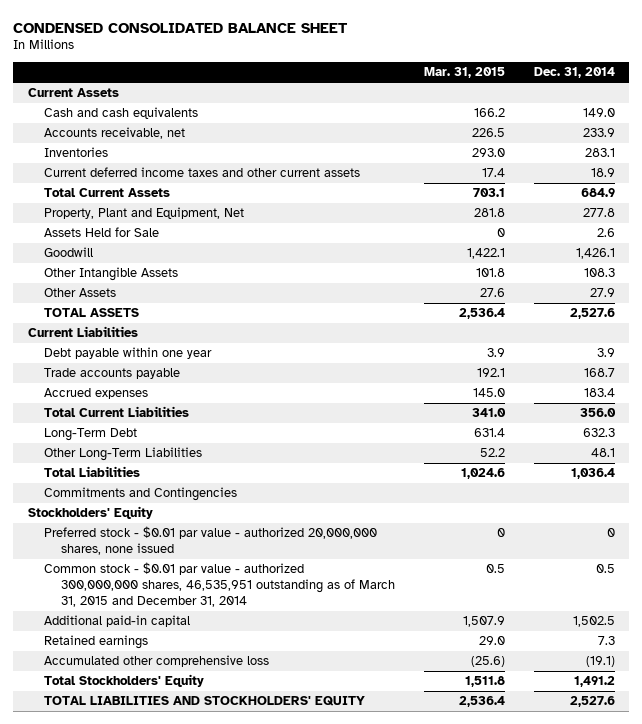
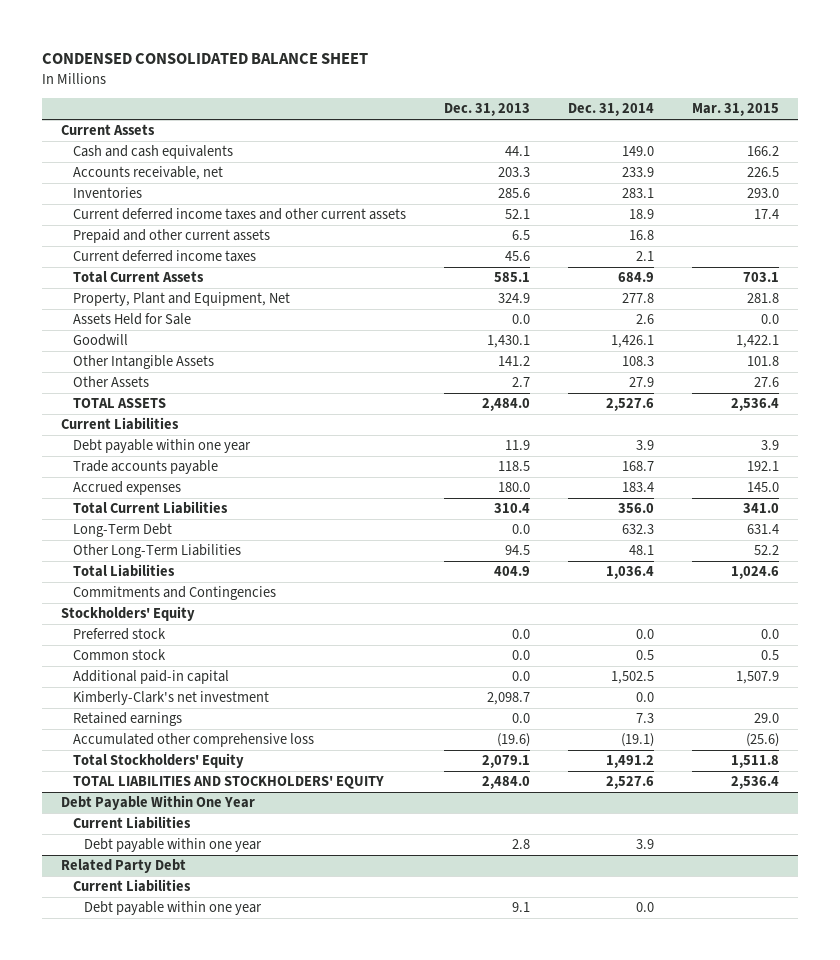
none -> [443,103,530,117] Dec. 31, 2013
none -> [72,229,270,244] Prepaid and other current assets
none -> [72,250,256,263] Current deferred income taxes
[496,228,505,238] 0 -> [761,314,780,325] 0.0
[44,526,378,556] Preferred stock - $0.01 par value - authorized 20,000,000 shares, none issued -> none
none -> [72,628,166,641] Preferred stock
[44,562,395,607] Common stock - $0.01 par value - authorized 300,000,000 shares, 46,535,951 outstanding as of March 31, 2015 and December 31, 2014 -> [72,649,166,661] Common stock
none -> [72,691,269,706] Kimberly-Clark's net investment
none -> [61,795,256,811] Debt Payable Within One Year
none -> [72,816,191,830] Current Liabilities
none -> [84,838,263,853] Debt payable within one year
none -> [61,859,187,874] Related Party Debt
none -> [72,879,191,893] Current Liabilities
none -> [84,901,263,916] Debt payable within one year

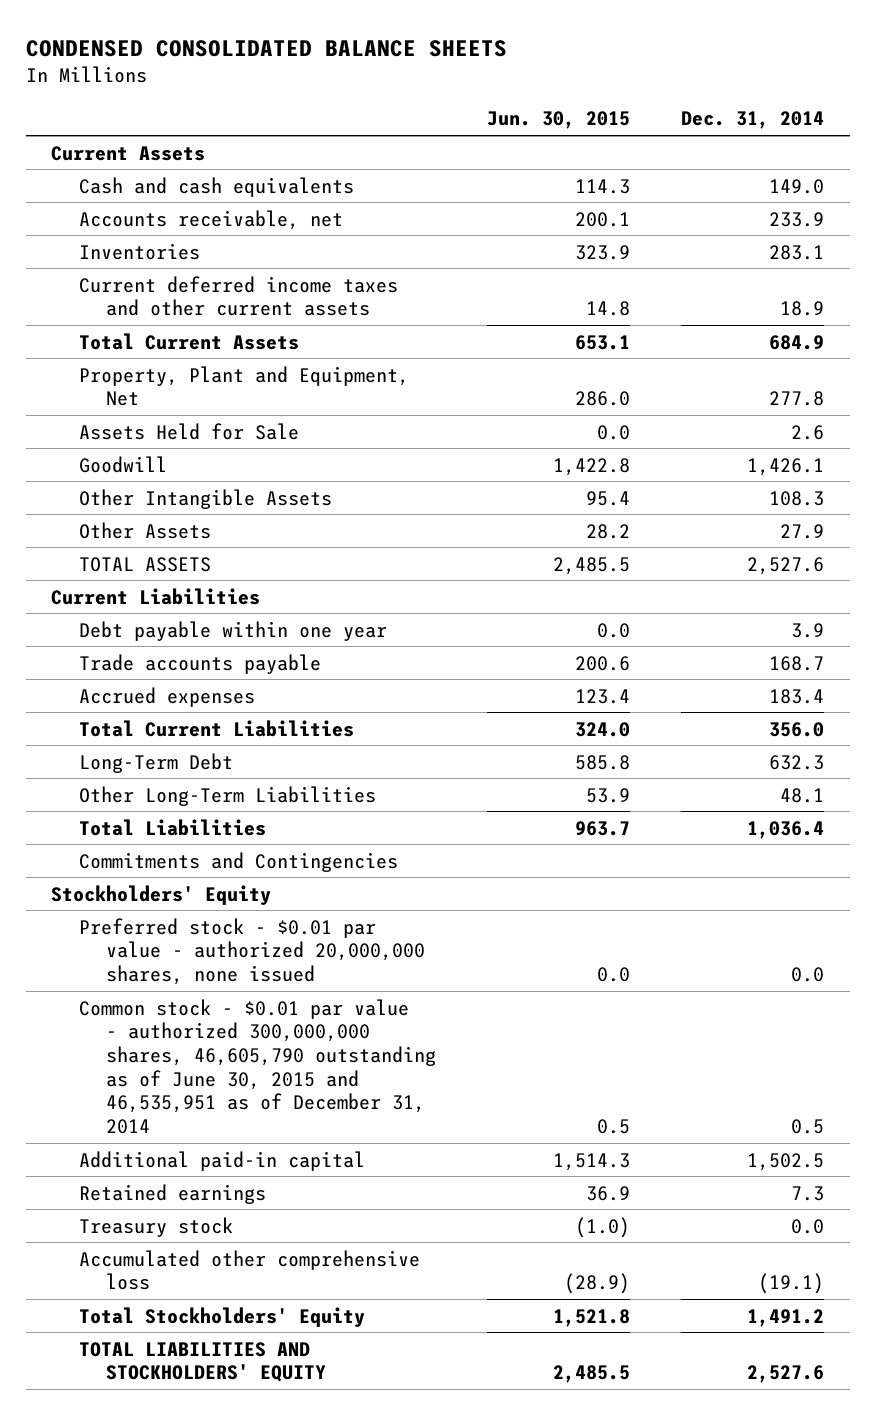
[42,53,369,65] CONDENSED CONSOLIDATED BALANCE SHEET -> [25,40,507,58] CONDENSED CONSOLIDATED BALANCE SHEETS
[443,103,530,117] Dec. 31, 2013 -> none
[692,103,780,117] Mar. 31, 2015 -> none
none -> [487,111,631,130] Jun. 30, 2015
[72,229,270,244] Prepaid and other current assets -> none
[72,250,256,263] Current deferred income taxes -> none
[72,628,166,641] Preferred stock -> [78,917,426,985] Preferred stock - $0.01 par value - authorized 20,000,000 shares, none issued
[72,649,166,661] Common stock -> [78,998,437,1135] Common stock - $0.01 par value - authorized 300,000,000 shares, 46,605,790 outstanding as of June 30, 2015 and 46,535,951 as of December 31, 2014
[72,691,269,706] Kimberly-Clark's net investment -> none
none -> [78,1216,233,1237] Treasury stock
[61,795,256,811] Debt Payable Within One Year -> none
[72,816,191,830] Current Liabilities -> none
[84,838,263,853] Debt payable within one year -> none
[61,859,187,874] Related Party Debt -> none
[72,879,191,893] Current Liabilities -> none
[84,901,263,916] Debt payable within one year -> none

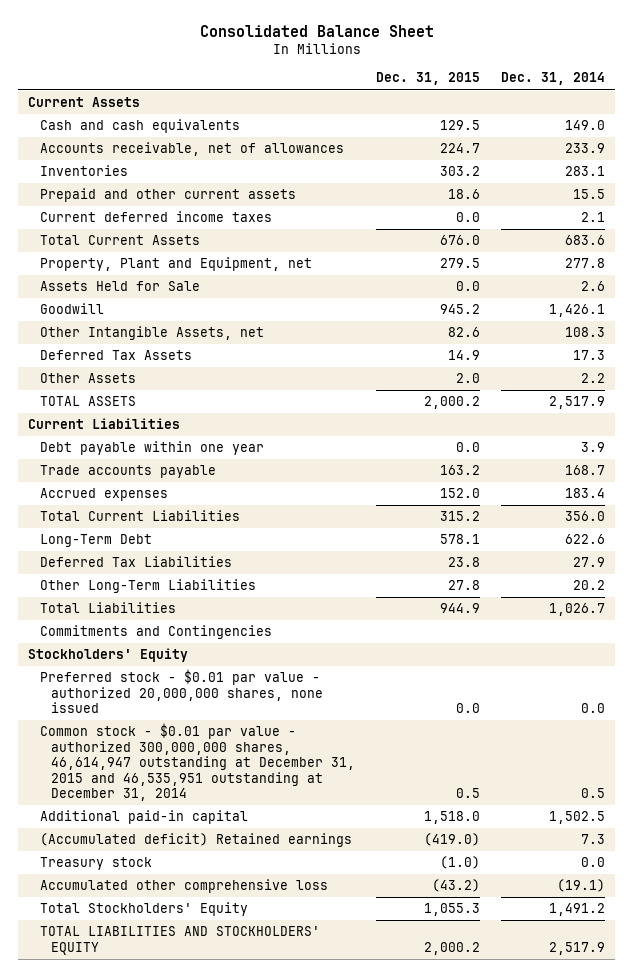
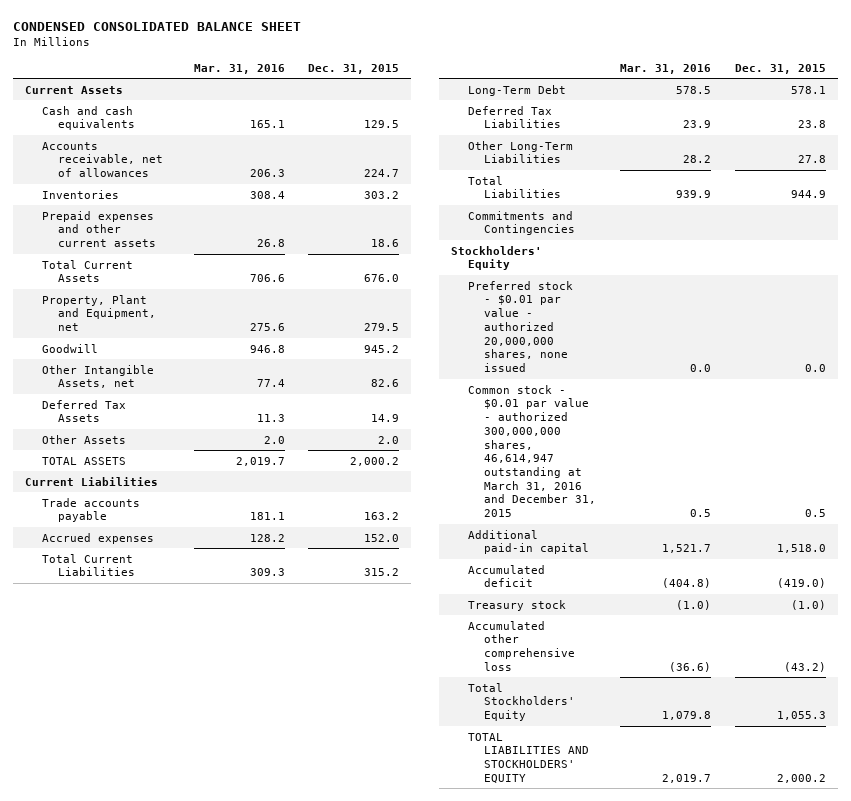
[199,25,434,38] Consolidated Balance Sheet -> [13,21,302,31] CONDENSED CONSOLIDATED BALANCE SHEET
[500,72,605,86] Dec. 31, 2014 -> none
none -> [193,63,285,74] Mar. 31, 2016
[39,211,272,223] Current deferred income taxes -> none
[39,188,296,203] Prepaid and other current assets -> [41,210,156,248] Prepaid expenses and other current assets
[39,281,200,292] Assets Held for Sale -> none
[39,441,264,456] Debt payable within one year -> none
[39,723,356,802] Common stock - $0.01 par value - authorized 300,000,000 shares, 46,614,947 outstanding at December 31, 2015 and 46,535,951 outstanding at December 31, 2014 -> [467,384,596,518] Common stock - $0.01 par value - authorized 300,000,000 shares, 46,614,947 outstanding at March 31, 2016 and December 31, 2015
[39,833,352,848] (Accumulated deficit) Retained earnings -> [467,564,545,588] Accumulated deficit

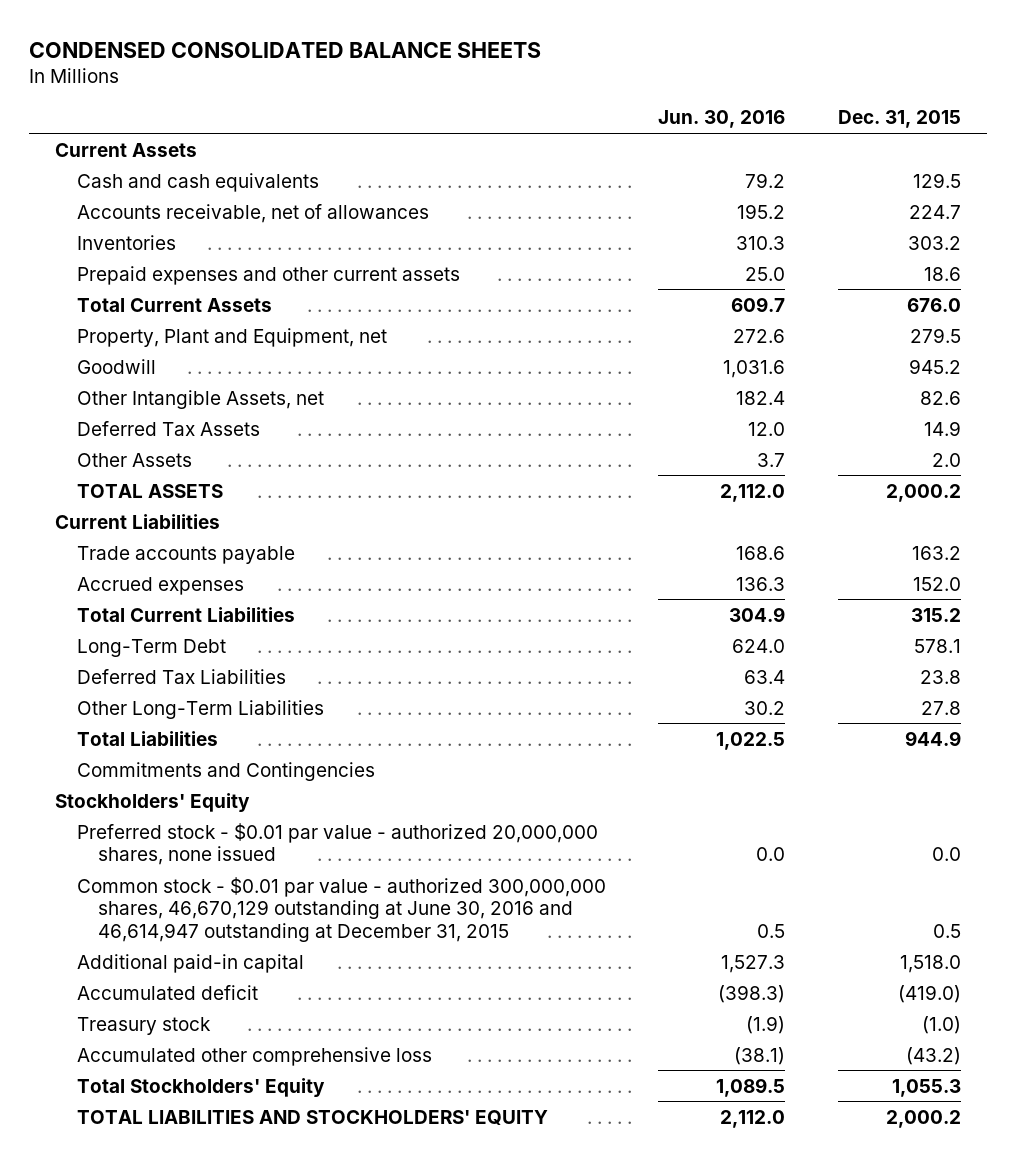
[13,21,302,31] CONDENSED CONSOLIDATED BALANCE SHEET -> [28,41,541,58] CONDENSED CONSOLIDATED BALANCE SHEETS
[193,63,285,74] Mar. 31, 2016 -> none
none -> [658,110,786,129] Jun. 30, 2016
[467,384,596,518] Common stock - $0.01 par value - authorized 300,000,000 shares, 46,614,947 outstanding at March 31, 2016 and December 31, 2015 -> [76,876,606,942] Common stock - $0.01 par value - authorized 300,000,000 shares, 46,670,129 outstanding at June 30, 2016 and 46,614,947 outstanding at December 31, 2015

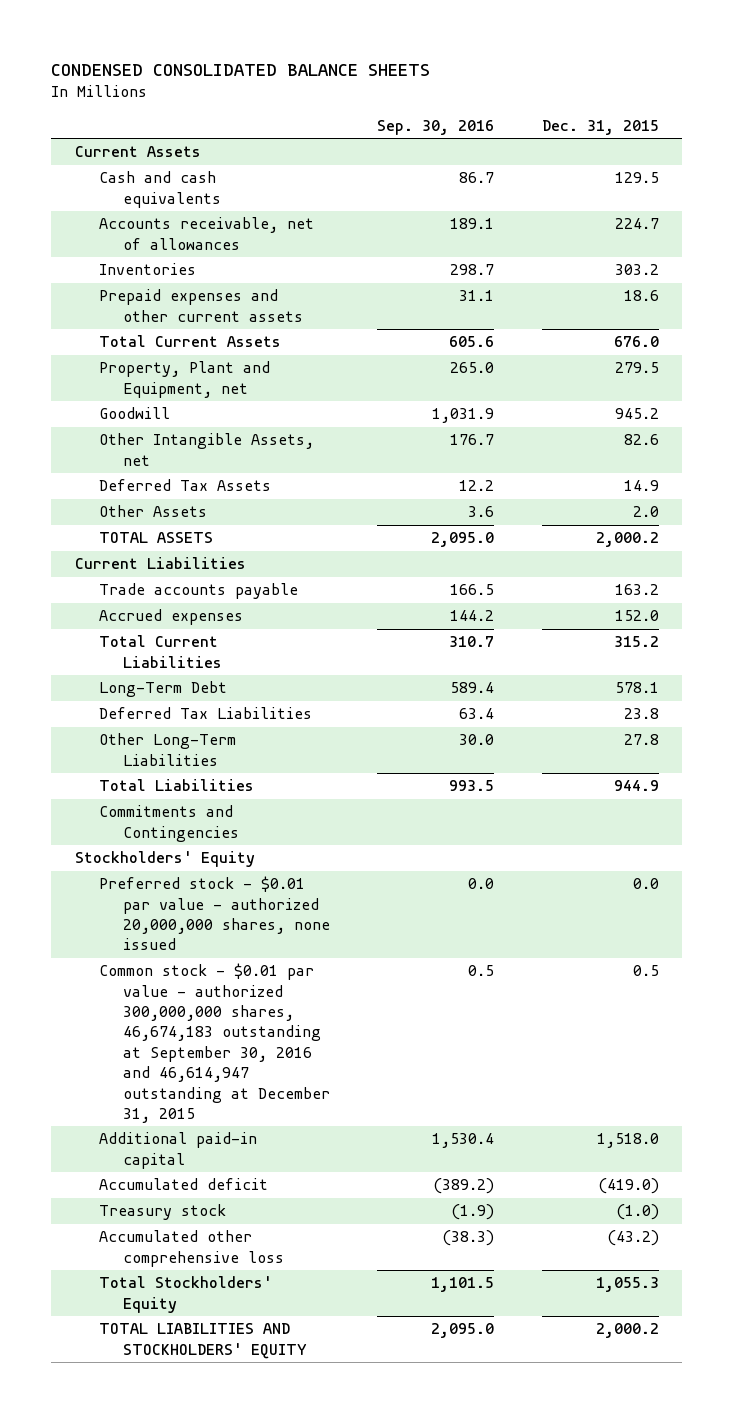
[658,110,786,129] Jun. 30, 2016 -> none
none -> [377,120,495,136] Sep. 30, 2016
[76,876,606,942] Common stock - $0.01 par value - authorized 300,000,000 shares, 46,670,129 outstanding at June 30, 2016 and 46,614,947 outstanding at December 31, 2015 -> [98,963,331,1124] Common stock - $0.01 par value - authorized 300,000,000 shares, 46,674,183 outstanding at September 30, 2016 and 46,614,947 outstanding at December 31, 2015

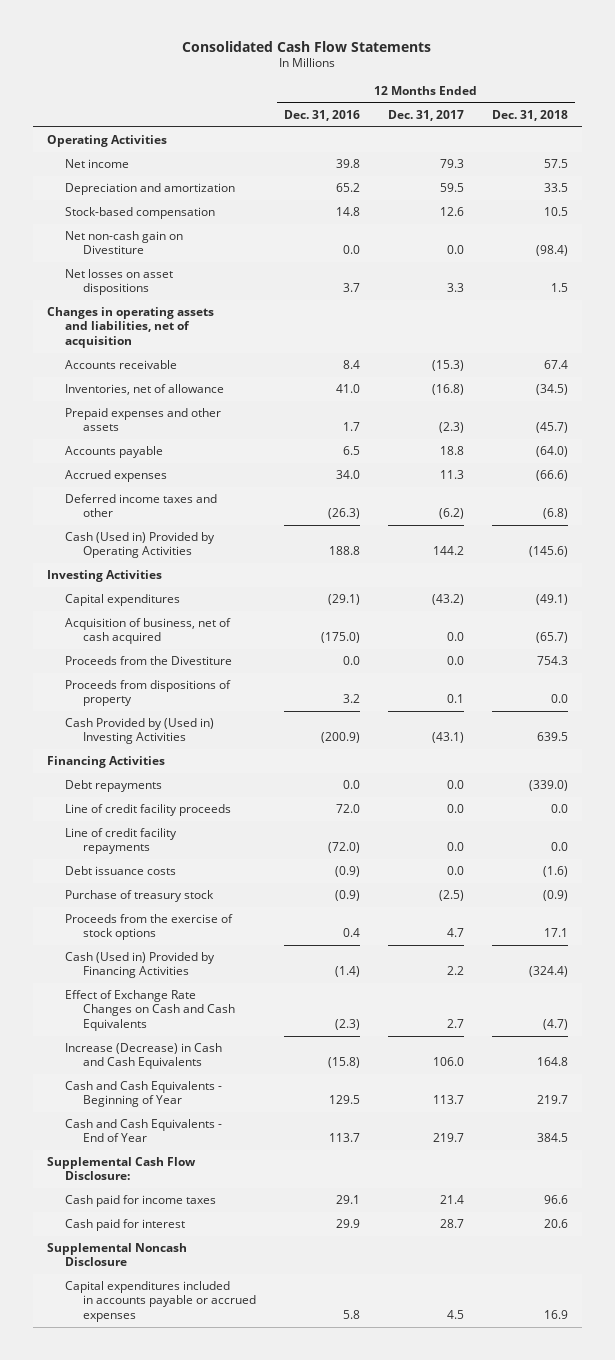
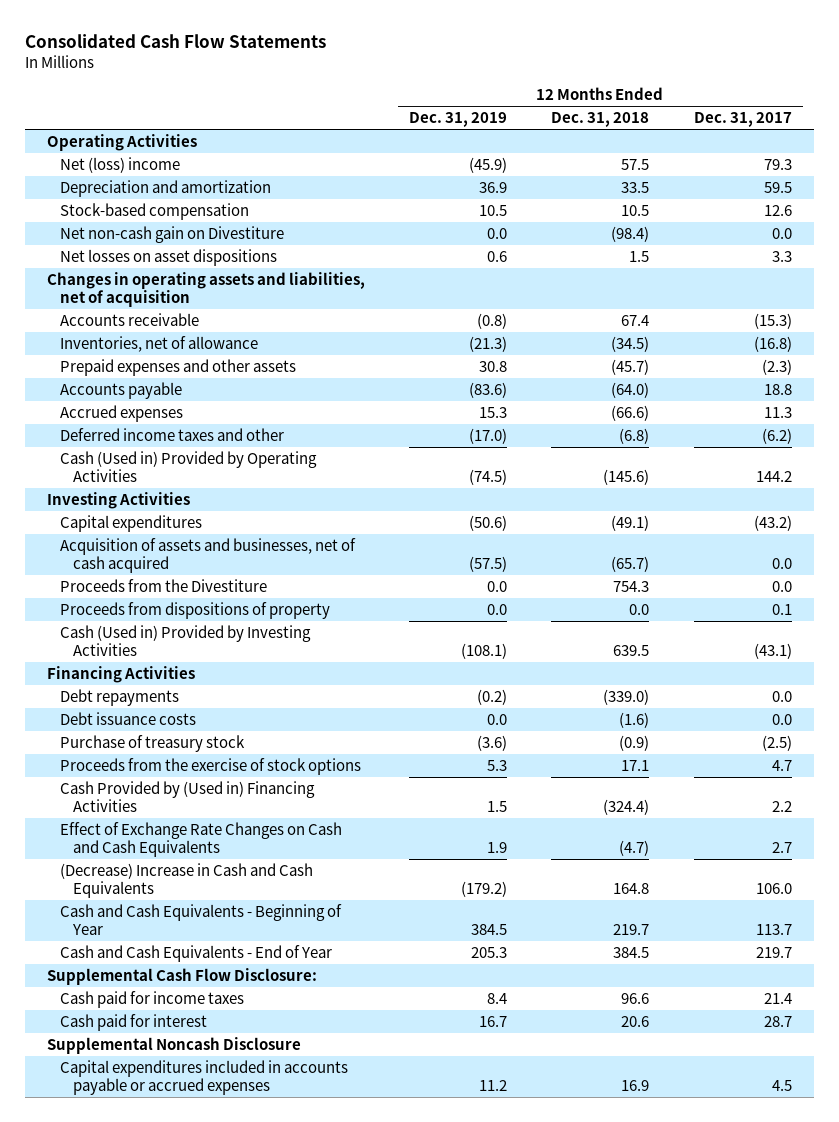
[284,109,361,121] Dec. 31, 2016 -> none
none -> [409,112,508,128] Dec. 31, 2019
[65,159,130,169] Net income -> [60,156,181,173] Net (loss) income
[65,618,232,645] Acquisition of business, net of cash acquired -> [60,537,357,573] Acquisition of assets and businesses, net of cash acquired
[65,718,215,745] Cash Provided by (Used in) Investing Activities -> [60,624,312,656] Cash (Used in) Provided by Investing Activities
[65,804,232,817] Line of credit facility proceeds -> none
[65,828,178,855] Line of credit facility repayments -> none
[65,952,216,979] Cash (Used in) Provided by Financing Activities -> [60,780,316,812] Cash Provided by (Used in) Financing Activities
[65,1043,223,1070] Increase (Decrease) in Cash and Cash Equivalents -> [60,862,314,898] (Decrease) Increase in Cash and Cash Equivalents

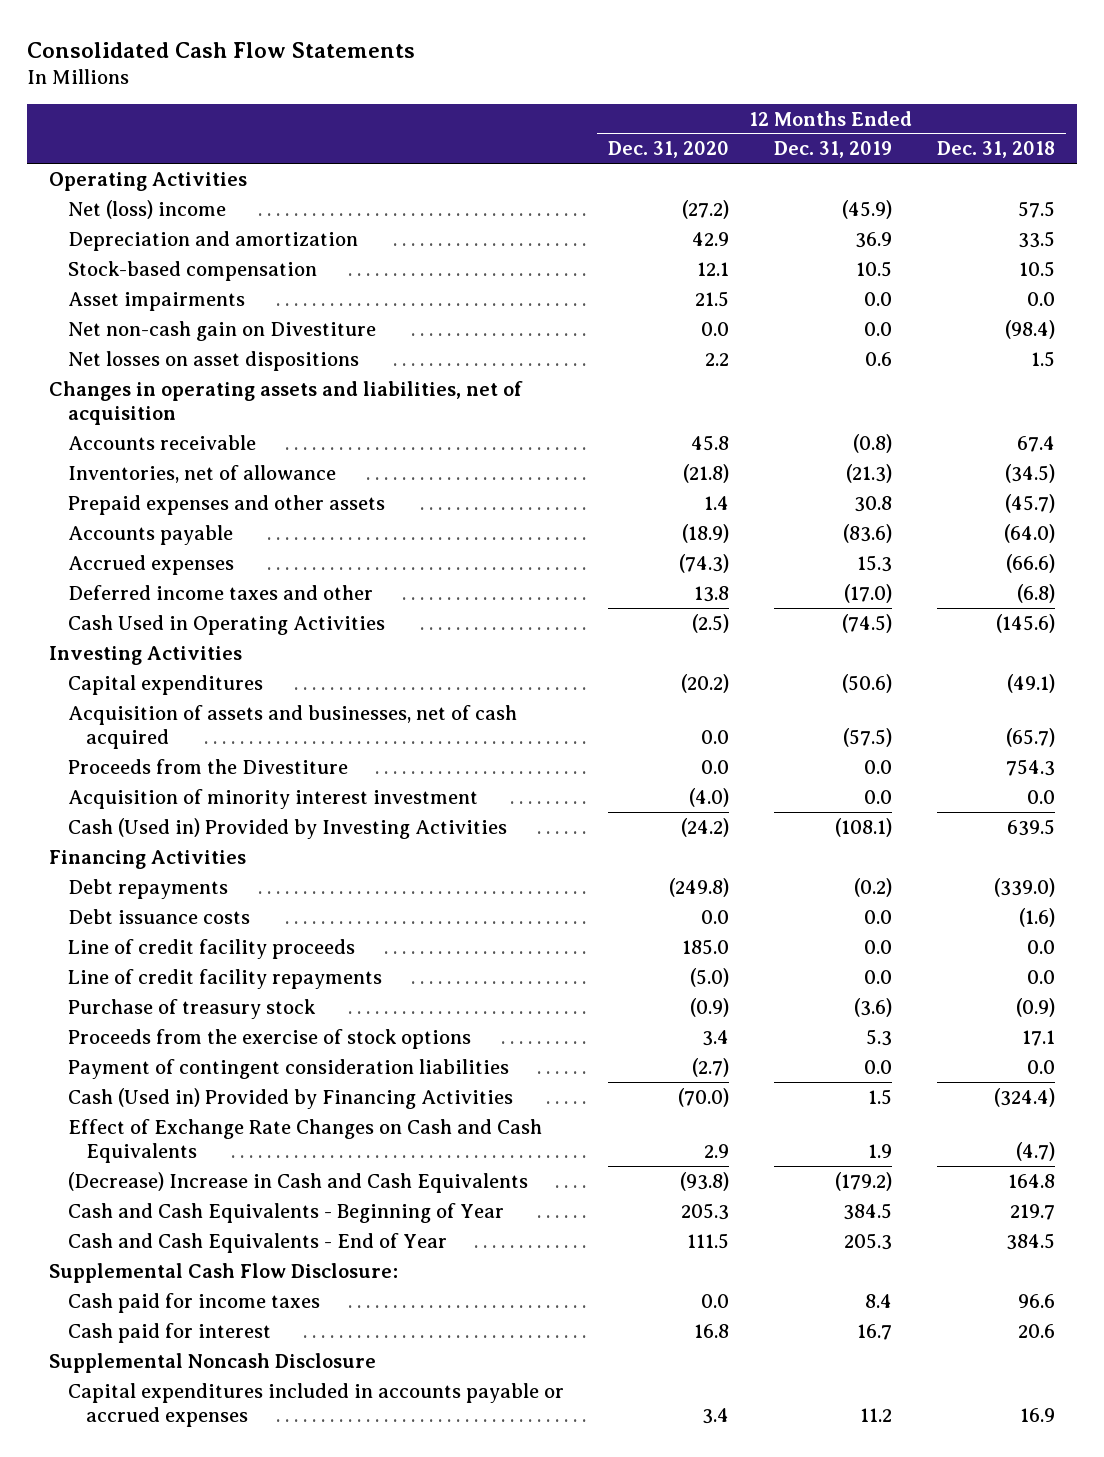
[693,112,792,128] Dec. 31, 2017 -> none
none -> [608,141,730,159] Dec. 31, 2020
none -> [67,291,245,311] Asset impairments
[60,450,318,482] Cash (Used in) Provided by Operating Activities -> [67,614,385,635] Cash Used in Operating Activities
[60,601,331,619] Proceeds from dispositions of property -> none
none -> [67,788,478,809] Acquisition of minority interest investment
none -> [67,938,355,959] Line of credit facility proceeds
none -> [67,968,382,989] Line of credit facility repayments
none -> [67,1058,509,1079] Payment of contingent consideration liabilities
[60,780,316,812] Cash Provided by (Used in) Financing Activities -> [67,1087,513,1109] Cash (Used in) Provided by Financing Activities

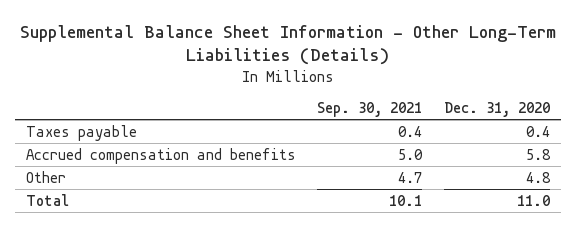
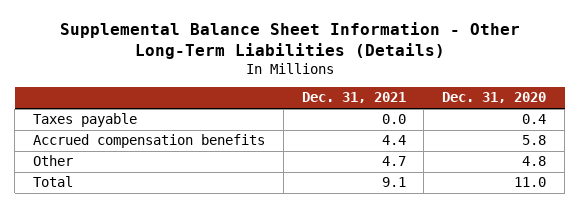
[317,102,423,118] Sep. 30, 2021 -> none
none -> [301,92,406,104] Dec. 31, 2021
[25,147,296,164] Accrued compensation and benefits -> [32,134,265,149] Accrued compensation benefits

